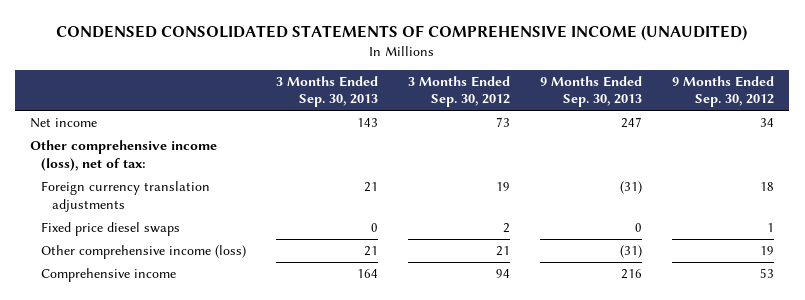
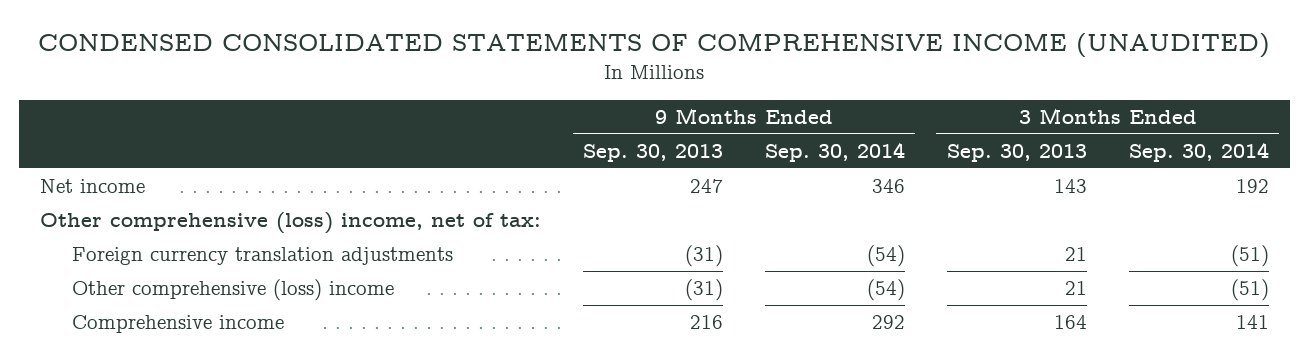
[408,75,511,108] 3 Months Ended Sep. 30, 2012 -> none
[672,75,775,108] 9 Months Ended Sep. 30, 2012 -> none
none -> [764,141,905,162] Sep. 30, 2014
none -> [1128,141,1269,162] Sep. 30, 2014
[30,140,218,171] Other comprehensive income (loss), net of tax: -> [40,212,542,235] Other comprehensive (loss) income, net of tax:
[41,222,181,237] Fixed price diesel swaps -> none
[41,245,247,260] Other comprehensive income (loss) -> [72,279,395,302] Other comprehensive (loss) income

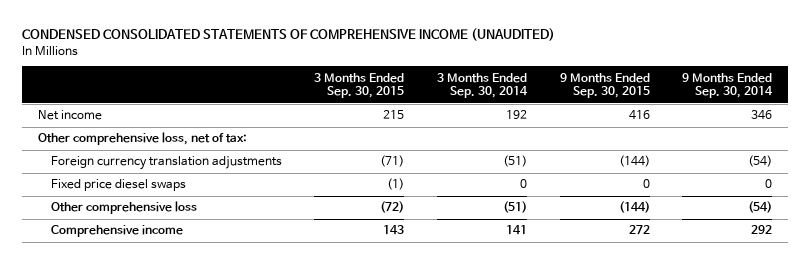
[583,143,724,162] Sep. 30, 2013 -> none
[946,143,1087,162] Sep. 30, 2013 -> none
none -> [314,72,405,99] 3 Months Ended Sep. 30, 2015
none -> [559,72,650,99] 9 Months Ended Sep. 30, 2015
[40,212,542,235] Other comprehensive (loss) income, net of tax: -> [37,132,247,146] Other comprehensive loss, net of tax:
none -> [50,179,186,192] Fixed price diesel swaps
[72,279,395,302] Other comprehensive (loss) income -> [50,201,197,215] Other comprehensive loss

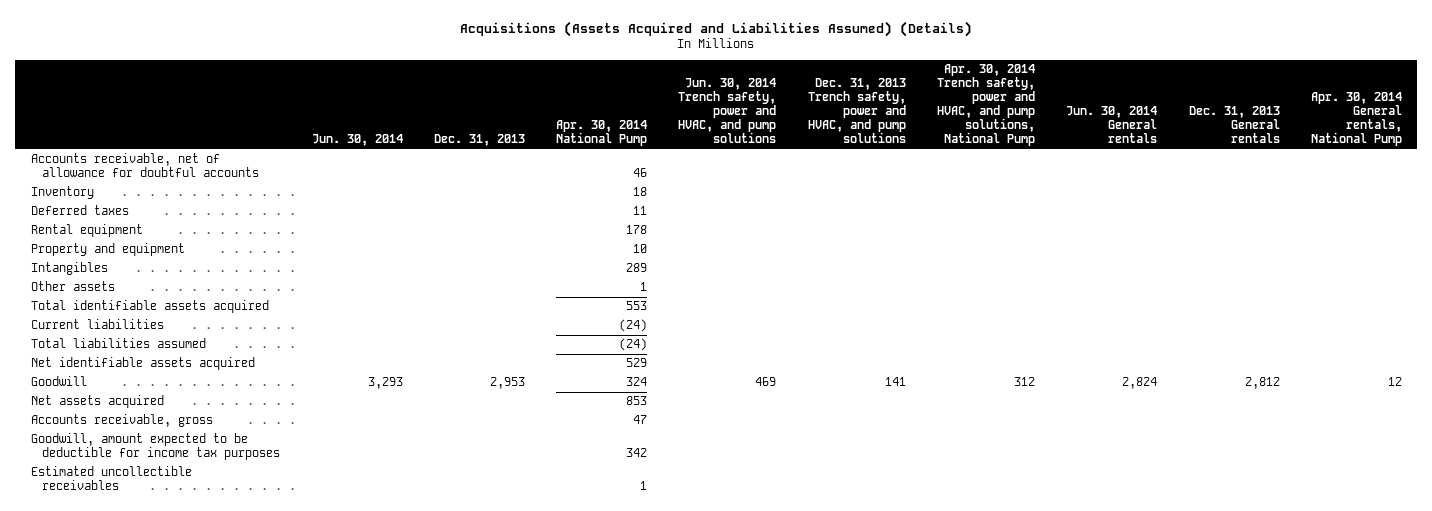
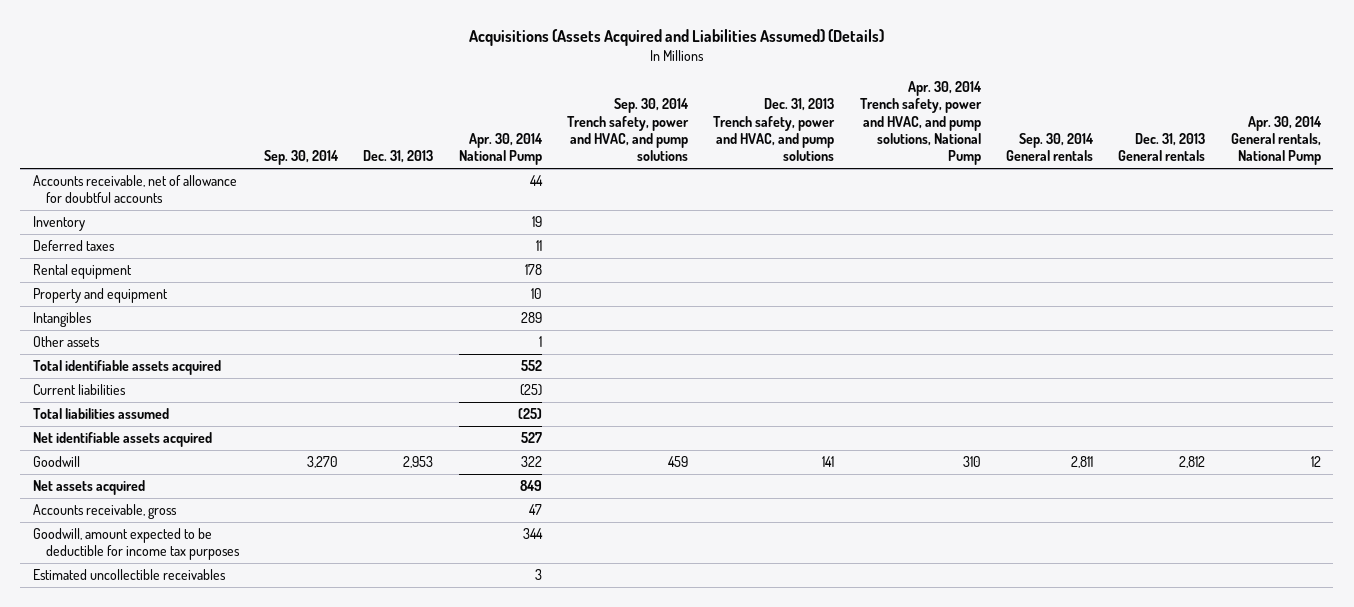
[311,134,403,147] Jun. 30, 2014 -> none
[678,78,777,144] Jun. 30, 2014 Trench safety, power and HVAC, and pump solutions -> none
[1066,106,1158,144] Jun. 30, 2014 General rentals -> none
none -> [264,150,340,166] Sep. 30, 2014
none -> [567,98,690,162] Sep. 30, 2014 Trench safety, power and HVAC, and pump solutions
none -> [1006,133,1095,162] Sep. 30, 2014 General rentals
[633,168,648,178] 46 -> [529,175,543,187] 44
[633,187,648,197] 18 -> [531,216,542,228] 19
[626,301,648,311] 553 -> [520,360,542,372] 552
[619,319,648,333] (24) -> [519,384,542,397] (25)
[619,338,648,352] (24) -> [517,408,542,420] (25)
[626,358,648,368] 529 -> [520,432,542,444] 527
[626,377,648,387] 324 -> [520,456,542,468] 322
[1013,377,1035,387] 312 -> [962,456,981,468] 310
[626,396,648,406] 853 -> [519,480,542,492] 849
[626,448,648,458] 342 -> [522,528,543,540] 344
[640,481,648,491] 1 -> [534,569,542,581] 3

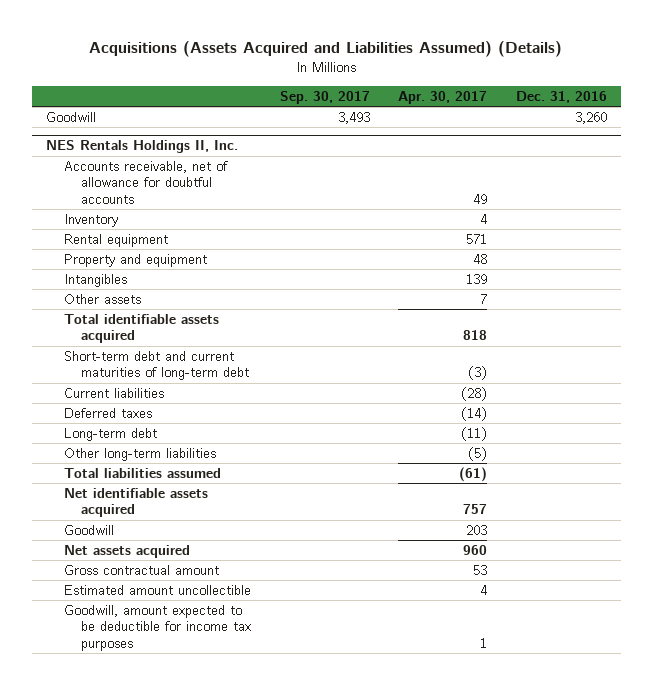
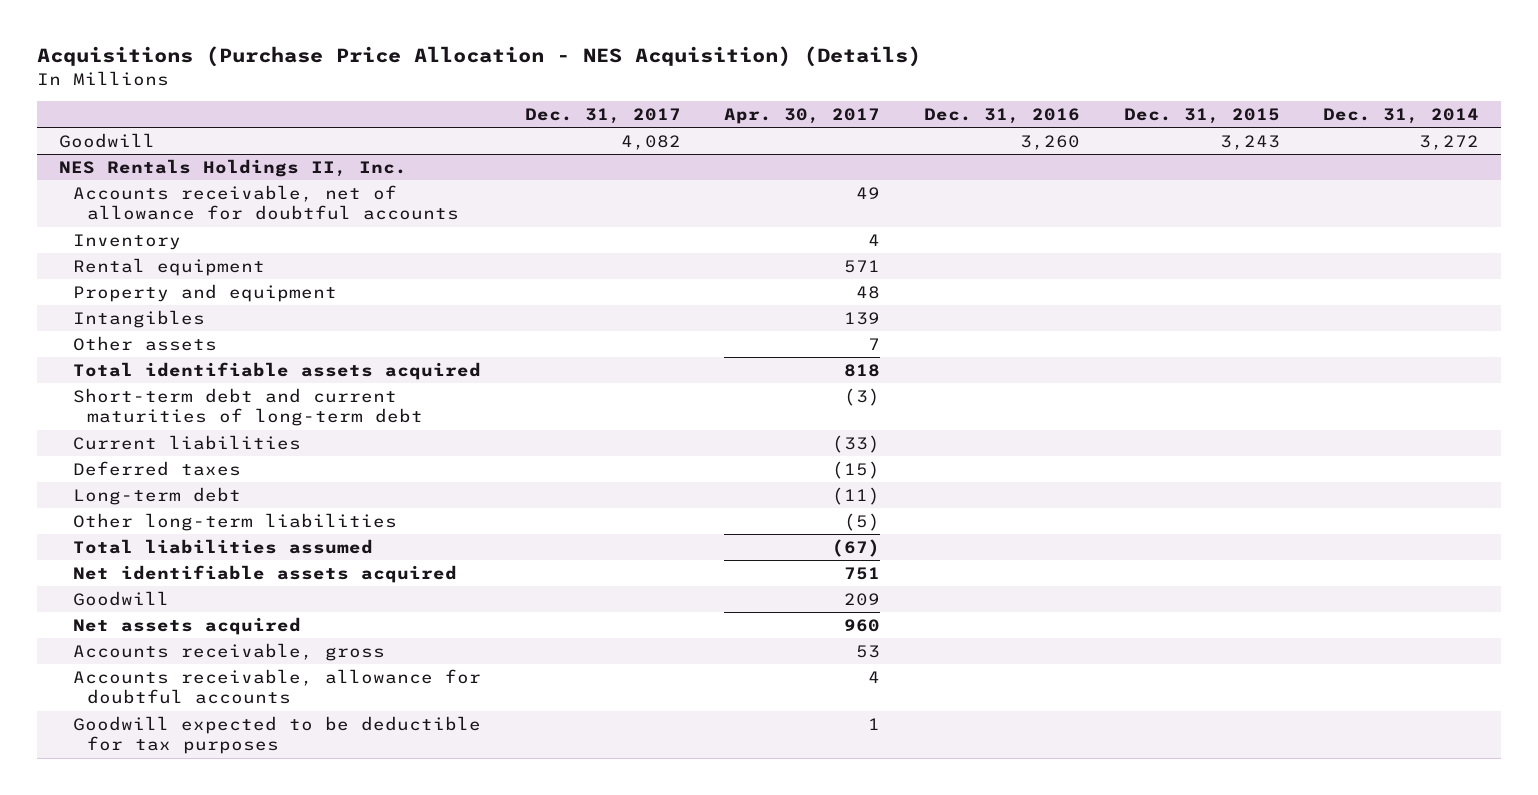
[89,41,563,58] Acquisitions (Assets Acquired and Liabilities Assumed) (Details) -> [36,46,921,68] Acquisitions (Purchase Price Allocation - NES Acquisition) (Details)
[279,90,370,104] Sep. 30, 2017 -> none
none -> [524,108,681,125] Dec. 31, 2017
none -> [1123,108,1280,125] Dec. 31, 2015
none -> [1323,108,1480,125] Dec. 31, 2014
[461,386,488,401] (28) -> [832,434,881,453] (33)
[461,406,488,421] (14) -> [832,460,881,479] (15)
[459,466,488,482] (61) -> [832,538,881,557] (67)
[463,504,488,515] 757 -> [844,566,881,580] 751
[466,524,488,535] 203 -> [844,592,881,606] 209
[63,564,219,575] Gross contractual amount -> [72,642,385,661] Accounts receivable, gross
[63,584,251,595] Estimated amount uncollectible -> [72,668,481,705] Accounts receivable, allowance for doubtful accounts
[63,604,252,651] Goodwill, amount expected to be deductible for income tax purposes -> [72,715,481,755] Goodwill expected to be deductible for tax purposes

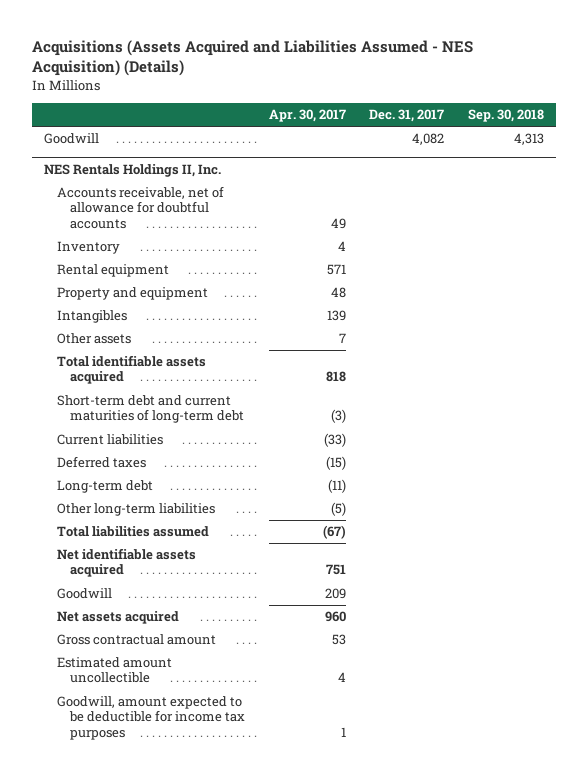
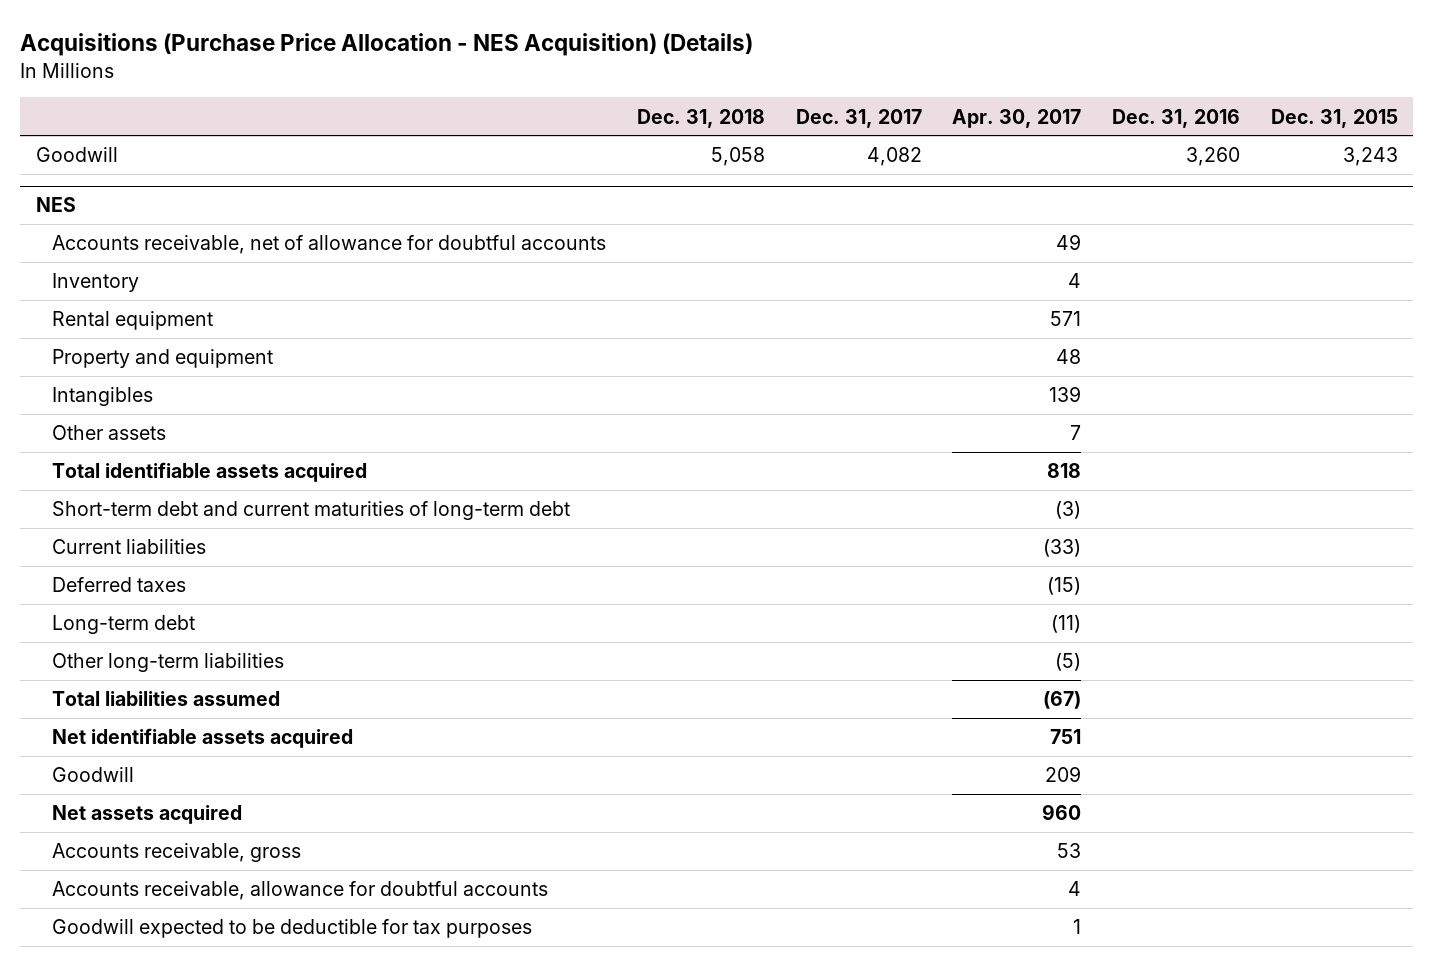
[32,40,474,77] Acquisitions (Assets Acquired and Liabilities Assumed - NES Acquisition) (Details) -> [20,32,754,56] Acquisitions (Purchase Price Allocation - NES Acquisition) (Details)
[468,109,545,123] Sep. 30, 2018 -> none
none -> [636,108,765,128] Dec. 31, 2018
none -> [1112,108,1241,128] Dec. 31, 2016
none -> [1270,108,1398,128] Dec. 31, 2015
[44,163,222,177] NES Rentals Holdings II, Inc. -> [35,197,76,213] NES
[57,634,217,646] Gross contractual amount -> [52,843,302,863] Accounts receivable, gross
[57,657,173,684] Estimated amount uncollectible -> [52,881,549,901] Accounts receivable, allowance for doubtful accounts
[57,696,245,740] Goodwill, amount expected to be deductible for income tax purposes -> [52,919,533,939] Goodwill expected to be deductible for tax purposes

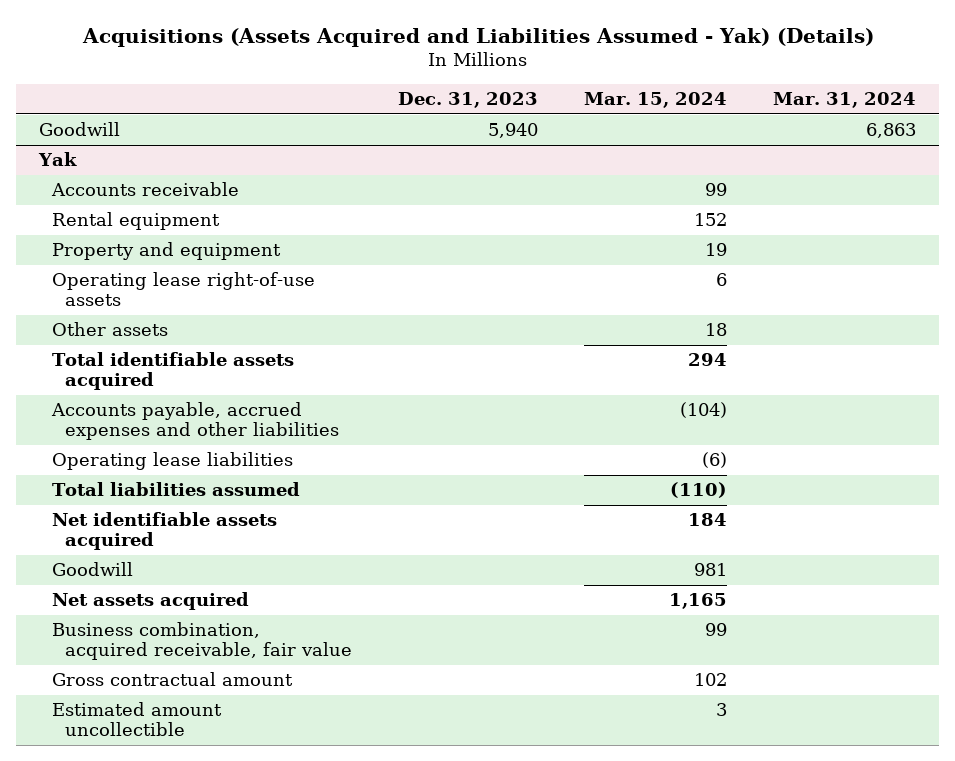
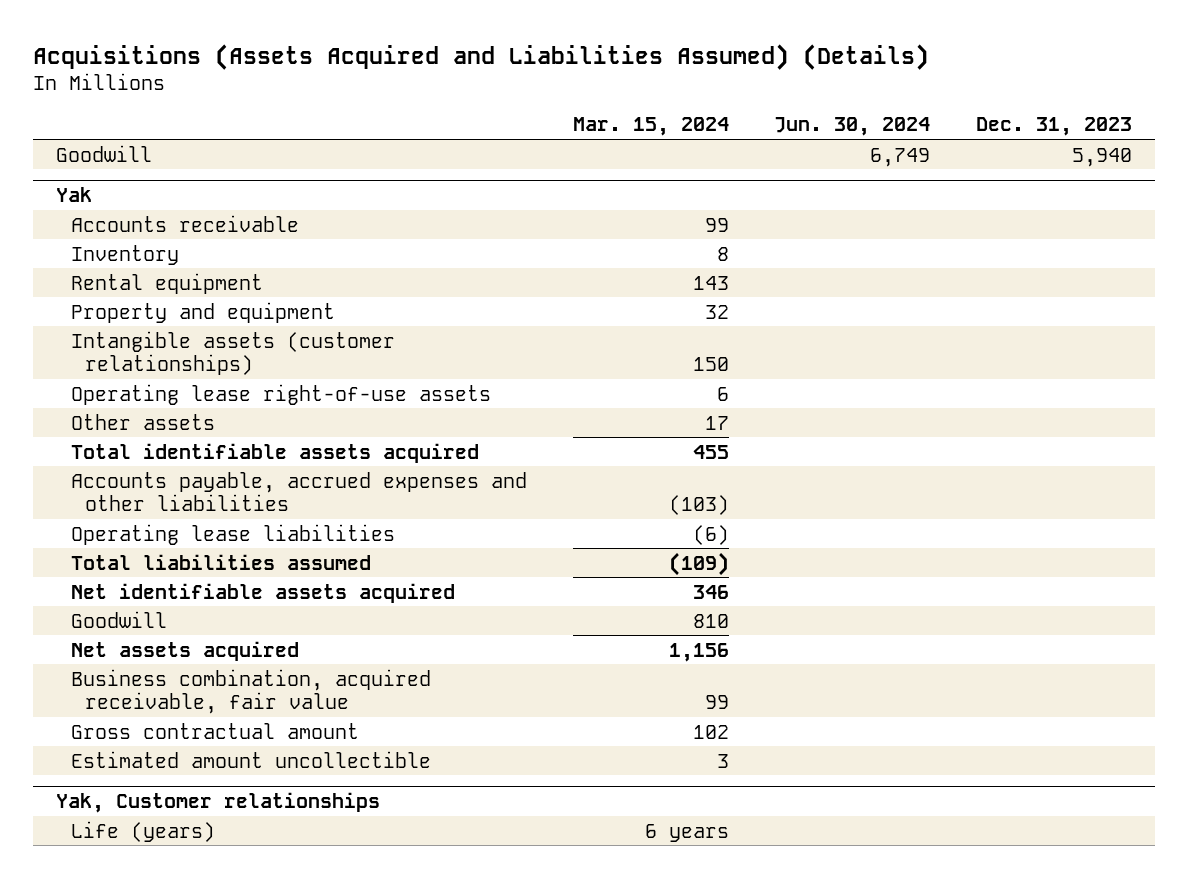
[81,28,874,48] Acquisitions (Assets Acquired and Liabilities Assumed - Yak) (Details) -> [33,43,930,70] Acquisitions (Assets Acquired and Liabilities Assumed) (Details)
[773,91,917,108] Mar. 31, 2024 -> none
none -> [774,117,931,137] Jun. 30, 2024
none -> [70,244,179,265] Inventory
[694,213,728,227] 152 -> [692,275,729,290] 143
[705,243,728,257] 19 -> [704,304,729,319] 32
none -> [70,330,395,376] Intangible assets (customer relationships)
[705,323,728,337] 18 -> [704,415,729,430] 17
[688,353,728,367] 294 -> [692,444,729,459] 455
[680,402,728,419] (104) -> [668,495,729,516] (103)
[670,482,728,499] (110) -> [668,551,729,576] (109)
[688,513,728,527] 184 -> [692,584,729,599] 346
[694,563,728,577] 981 -> [692,613,729,628] 810
[669,593,728,610] 1,165 -> [668,642,729,662] 1,156
none -> [56,792,381,814] Yak, Customer relationships
none -> [70,820,215,842] Life (years)

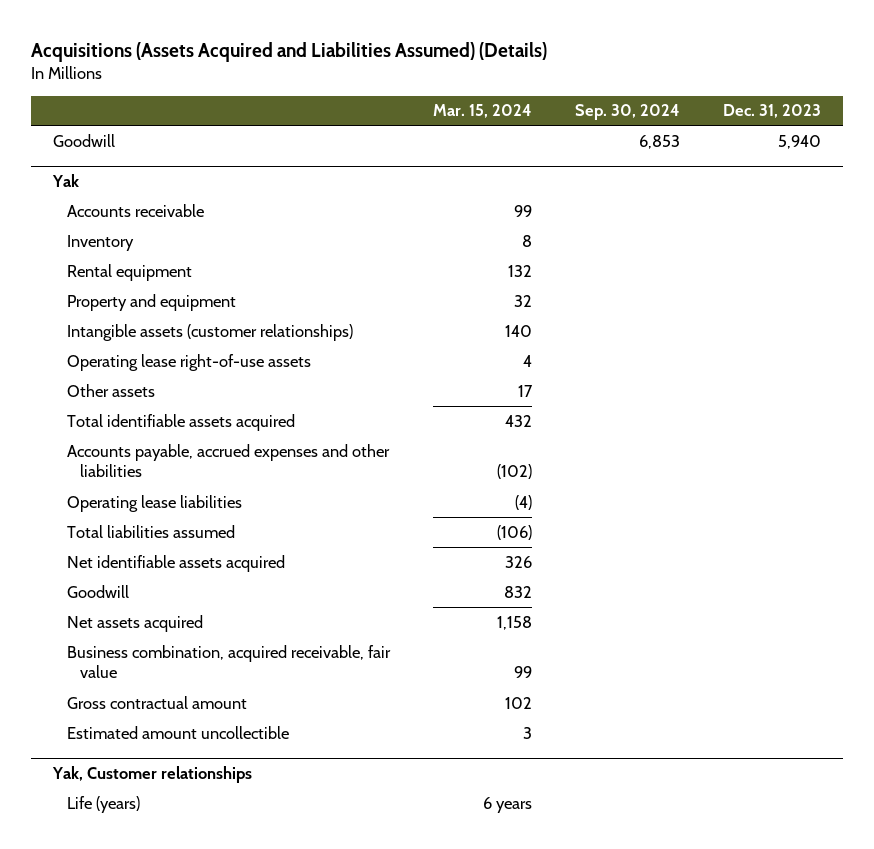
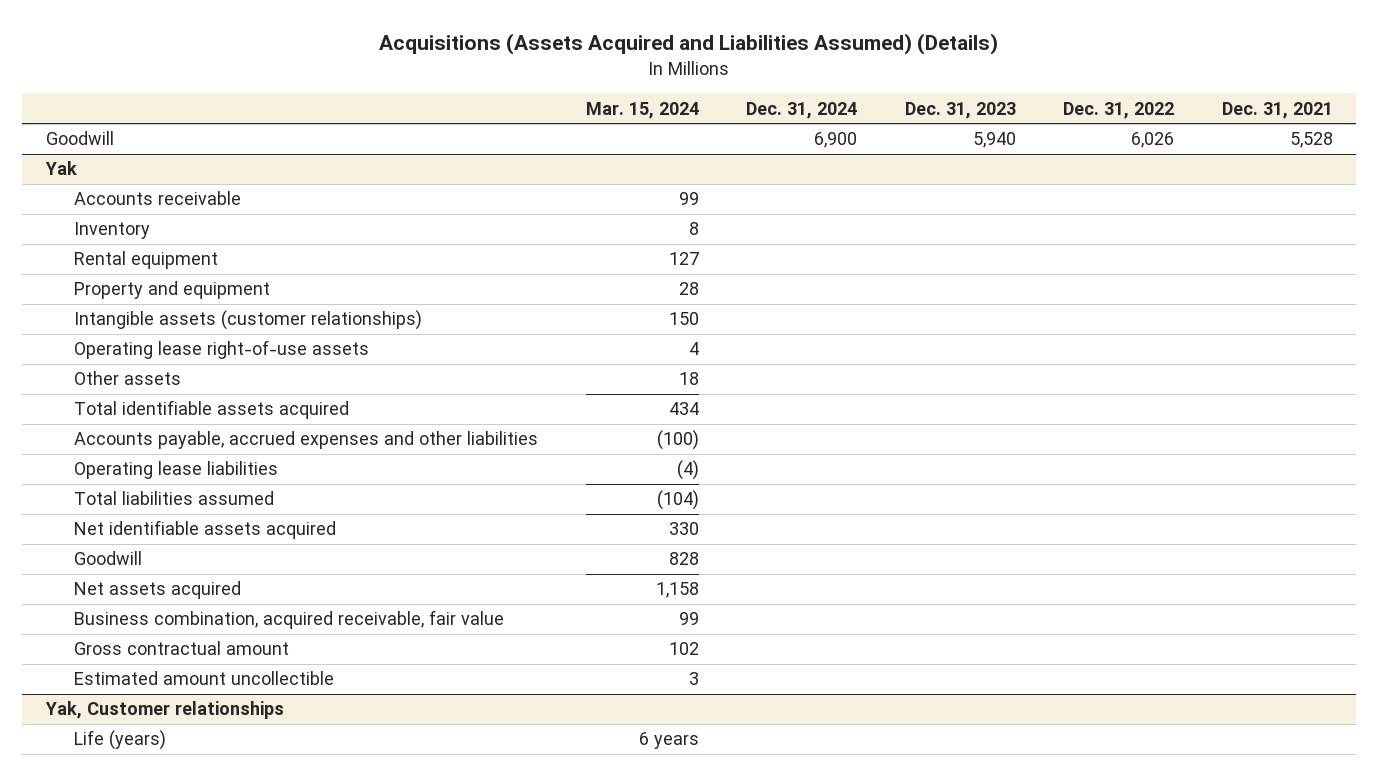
[575,104,681,121] Sep. 30, 2024 -> none
none -> [746,101,858,119] Dec. 31, 2024
none -> [1063,101,1175,119] Dec. 31, 2022
none -> [1221,101,1333,119] Dec. 31, 2021
[507,264,532,277] 132 -> [668,252,699,266] 127
[513,294,532,307] 32 -> [678,282,699,296] 28
[504,324,532,337] 140 -> [668,312,699,326] 150
[517,384,533,397] 17 -> [678,372,699,386] 18
[504,414,532,427] 432 -> [668,402,699,416] 434
[496,464,532,480] (102) -> [656,430,699,451] (100)
[496,524,532,540] (106) -> [656,490,699,511] (104)
[504,555,532,568] 326 -> [668,522,699,536] 330
[503,585,532,598] 832 -> [668,552,699,566] 828

